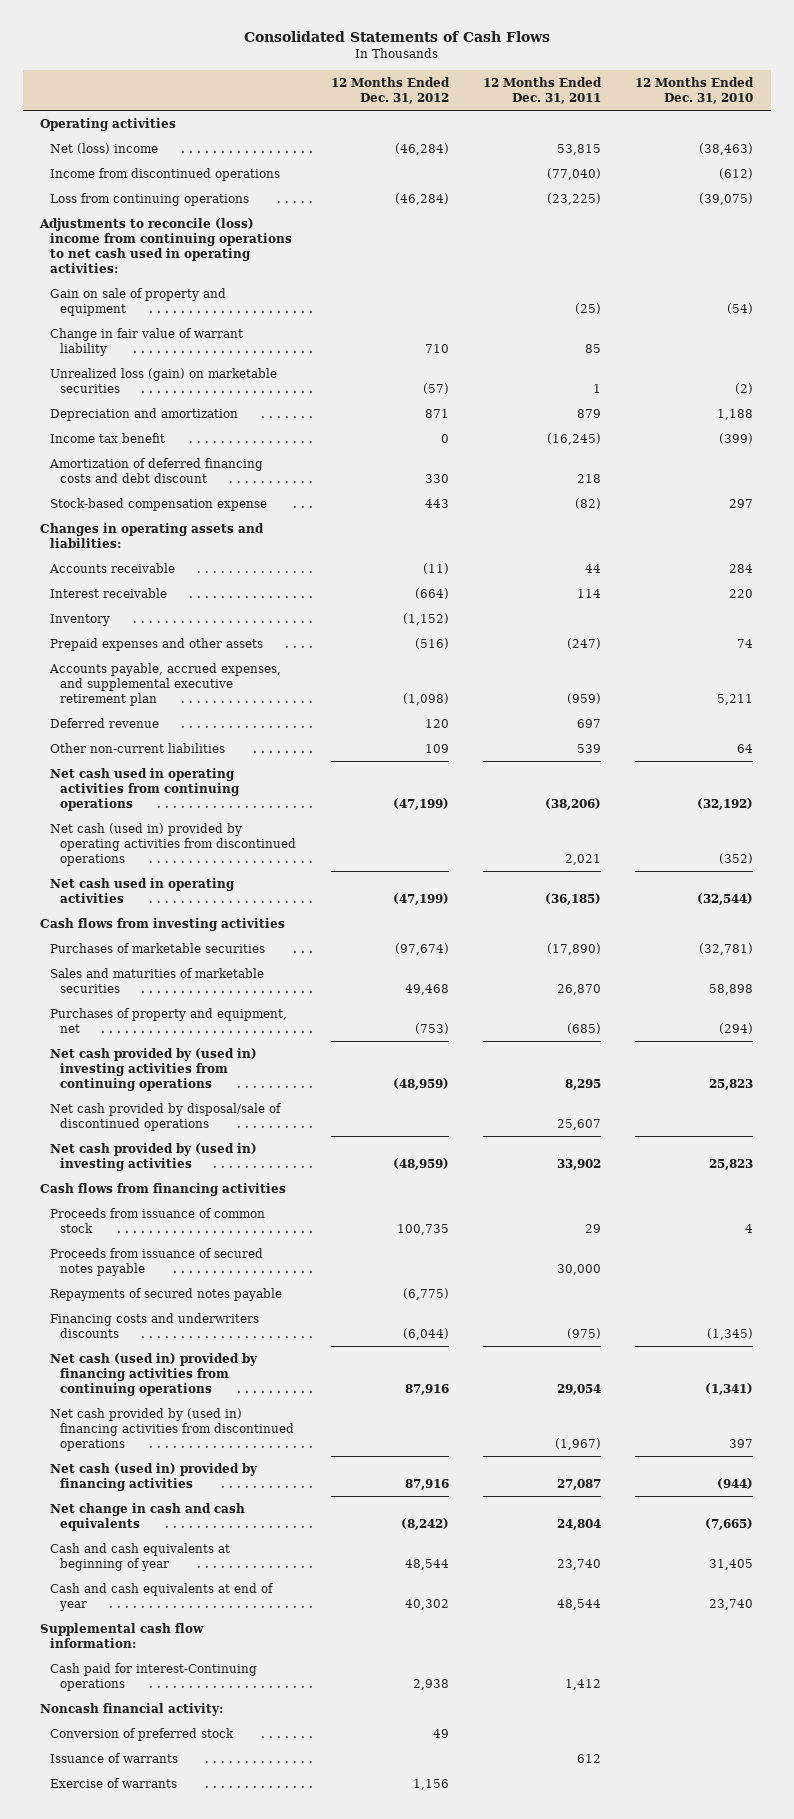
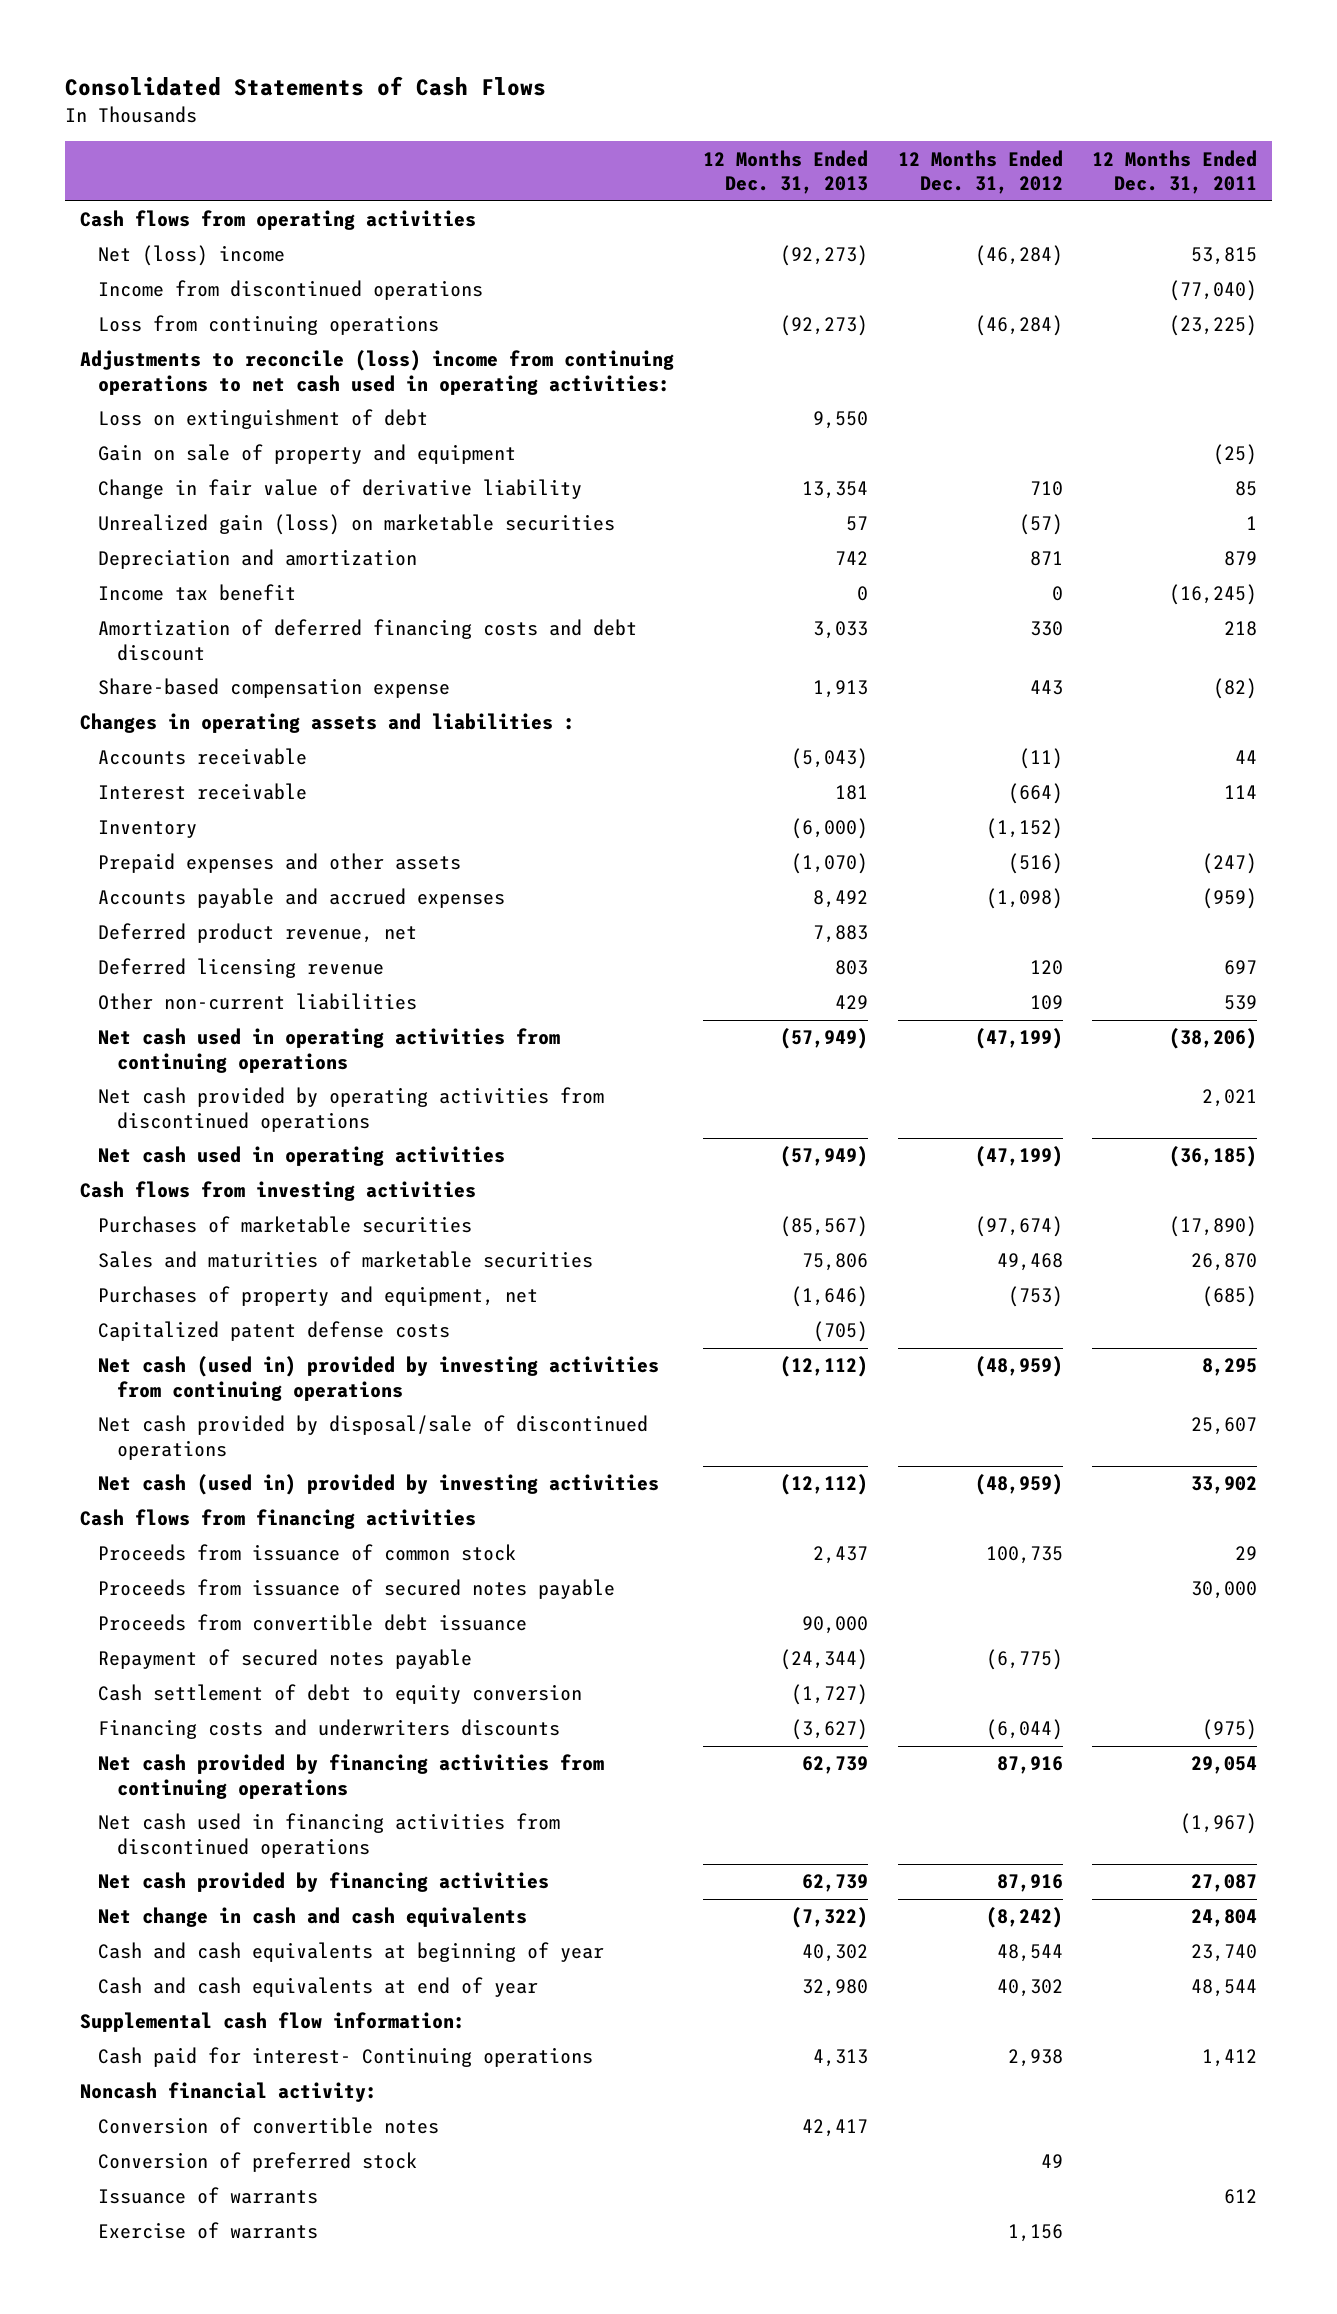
[635,77,755,105] 12 Months Ended Dec. 31, 2010 -> none
none -> [703,149,869,194] 12 Months Ended Dec. 31, 2013
[40,117,177,131] Operating activities -> [79,210,476,231] Cash flows from operating activities
none -> [98,409,429,430] Loss on extinguishment of debt
[50,327,244,356] Change in fair value of warrant liability -> [98,479,583,500] Change in fair value of derivative liability
[50,367,278,393] Unrealized loss (gain) on marketable securities -> [98,514,616,536] Unrealized gain (loss) on marketable securities
[50,497,268,511] Stock-based compensation expense -> [98,678,451,699] Share-based compensation expense
[40,522,265,548] Changes in operating assets and liabilities: -> [79,713,575,734] Changes in operating assets and liabilities :
[49,662,282,707] Accounts payable, accrued expenses, and supplemental executive retirement plan -> [98,888,506,909] Accounts payable and accrued expenses
none -> [98,923,418,944] Deferred product revenue, net
[50,717,160,728] Deferred revenue -> [98,958,385,979] Deferred licensing revenue
[50,822,297,867] Net cash (used in) provided by operating activities from discontinued operations -> [98,1087,605,1132] Net cash provided by operating activities from discontinued operations
none -> [98,1321,451,1342] Capitalized patent defense costs
[50,1047,258,1092] Net cash provided by (used in) investing activities from continuing operations -> [98,1356,660,1401] Net cash (used in) provided by investing activities from continuing operations
[50,1142,258,1171] Net cash provided by (used in) investing activities -> [98,1474,660,1496] Net cash (used in) provided by investing activities
none -> [98,1614,528,1632] Proceeds from convertible debt issuance
[50,1287,283,1301] Repayments of secured notes payable -> [98,1649,473,1670] Repayment of secured notes payable
none -> [98,1684,583,1705] Cash settlement of debt to equity conversion
[50,1352,259,1397] Net cash (used in) provided by financing activities from continuing operations -> [98,1754,605,1799] Net cash provided by financing activities from continuing operations
[50,1407,295,1452] Net cash provided by (used in) financing activities from discontinued operations -> [98,1813,561,1858] Net cash used in financing activities from discontinued operations
[50,1462,259,1491] Net cash (used in) provided by financing activities -> [98,1872,550,1893] Net cash provided by financing activities
[50,1662,258,1691] Cash paid for interest-Continuing operations -> [98,2047,594,2068] Cash paid for interest- Continuing operations
none -> [98,2117,440,2135] Conversion of convertible notes

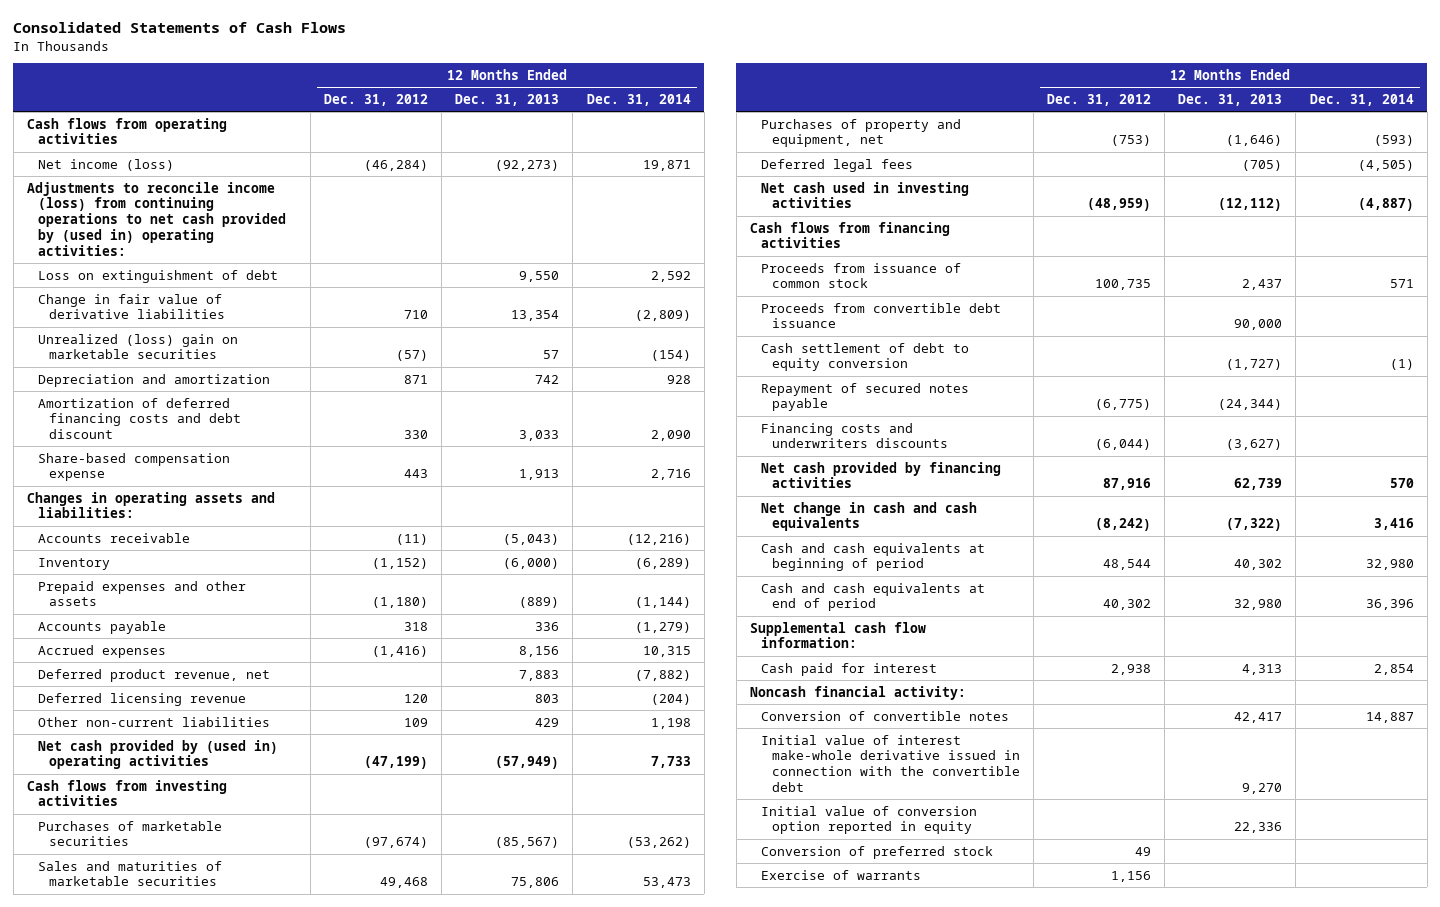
[1092,149,1258,194] 12 Months Ended Dec. 31, 2011 -> none
none -> [586,93,691,106] Dec. 31, 2014
[98,280,484,301] Income from discontinued operations -> none
[98,315,440,336] Loss from continuing operations -> none
[98,245,286,267] Net (loss) income -> [37,158,174,171] Net income (loss)
[79,350,674,395] Adjustments to reconcile (loss) income from continuing operations to net cash used in operating activities: -> [26,181,286,256] Adjustments to reconcile income (loss) from continuing operations to net cash provided by (used in) operating activities:
[98,444,517,465] Gain on sale of property and equipment -> none
[98,479,583,500] Change in fair value of derivative liability -> [37,293,225,320] Change in fair value of derivative liabilities
[98,514,616,536] Unrealized gain (loss) on marketable securities -> [37,333,238,360] Unrealized (loss) gain on marketable securities
[98,584,297,602] Income tax benefit -> none
[79,713,575,734] Changes in operating assets and liabilities : -> [26,491,275,519] Changes in operating assets and liabilities:
[98,783,308,801] Interest receivable -> none
[98,888,506,909] Accounts payable and accrued expenses -> none
[791,853,869,875] (1,070) -> [519,597,560,609] (889)
[1007,853,1063,875] (516) -> [372,597,429,609] (1,180)
none -> [37,620,166,634] Accounts payable
none -> [37,644,166,658] Accrued expenses
[98,1028,561,1073] Net cash used in operating activities from continuing operations -> none
[98,1087,605,1132] Net cash provided by operating activities from discontinued operations -> none
[98,1146,506,1167] Net cash used in operating activities -> [37,739,278,770] Net cash provided by (used in) operating activities
[98,1356,660,1401] Net cash (used in) provided by investing activities from continuing operations -> none
[98,1415,649,1460] Net cash provided by disposal/sale of discontinued operations -> none
[98,1321,451,1342] Capitalized patent defense costs -> [760,158,913,172] Deferred legal fees
[98,1474,660,1496] Net cash (used in) provided by investing activities -> [760,181,969,209] Net cash used in investing activities
[98,1579,616,1600] Proceeds from issuance of secured notes payable -> none
[98,1649,473,1670] Repayment of secured notes payable -> [760,382,969,412] Repayment of secured notes payable
[98,1754,605,1799] Net cash provided by financing activities from continuing operations -> none
[98,1813,561,1858] Net cash used in financing activities from discontinued operations -> none
[98,1942,605,1963] Cash and cash equivalents at beginning of year -> [760,542,985,572] Cash and cash equivalents at beginning of period
[98,1977,539,1998] Cash and cash equivalents at end of year -> [760,582,985,612] Cash and cash equivalents at end of period
[98,2047,594,2068] Cash paid for interest- Continuing operations -> [760,662,937,676] Cash paid for interest
none -> [760,734,1020,792] Initial value of interest make-whole derivative issued in connection with the convertible debt
none -> [760,805,977,835] Initial value of conversion option reported in equity
[98,2187,319,2205] Issuance of warrants -> none

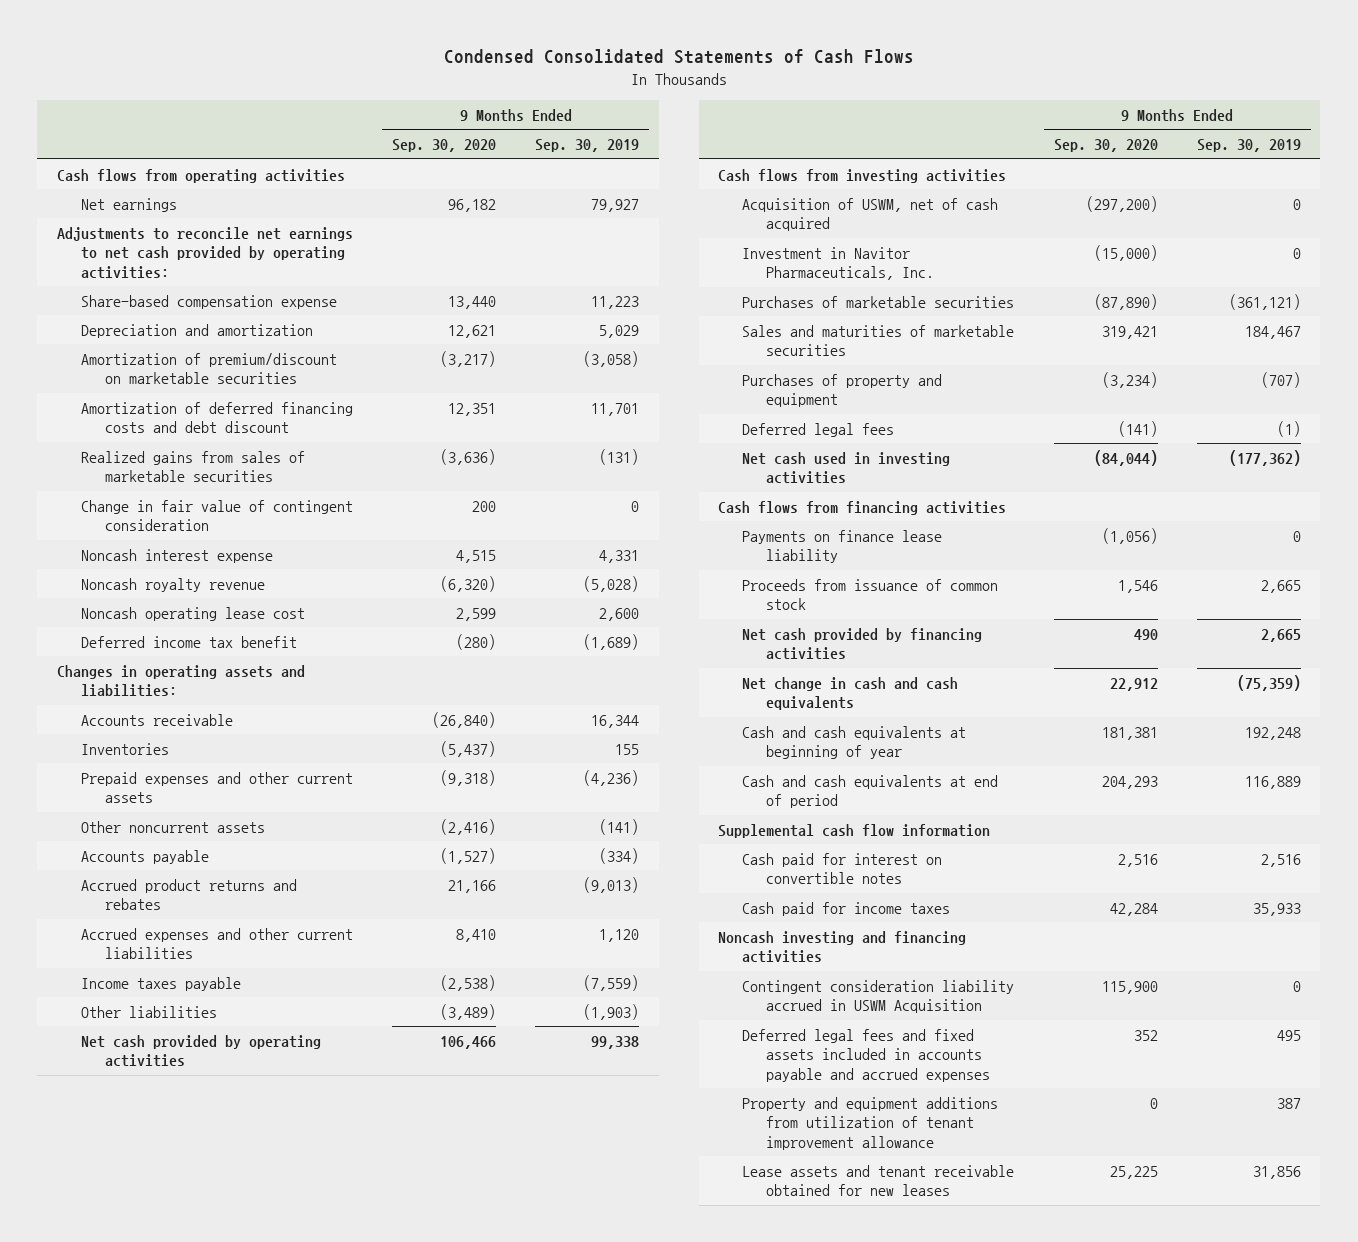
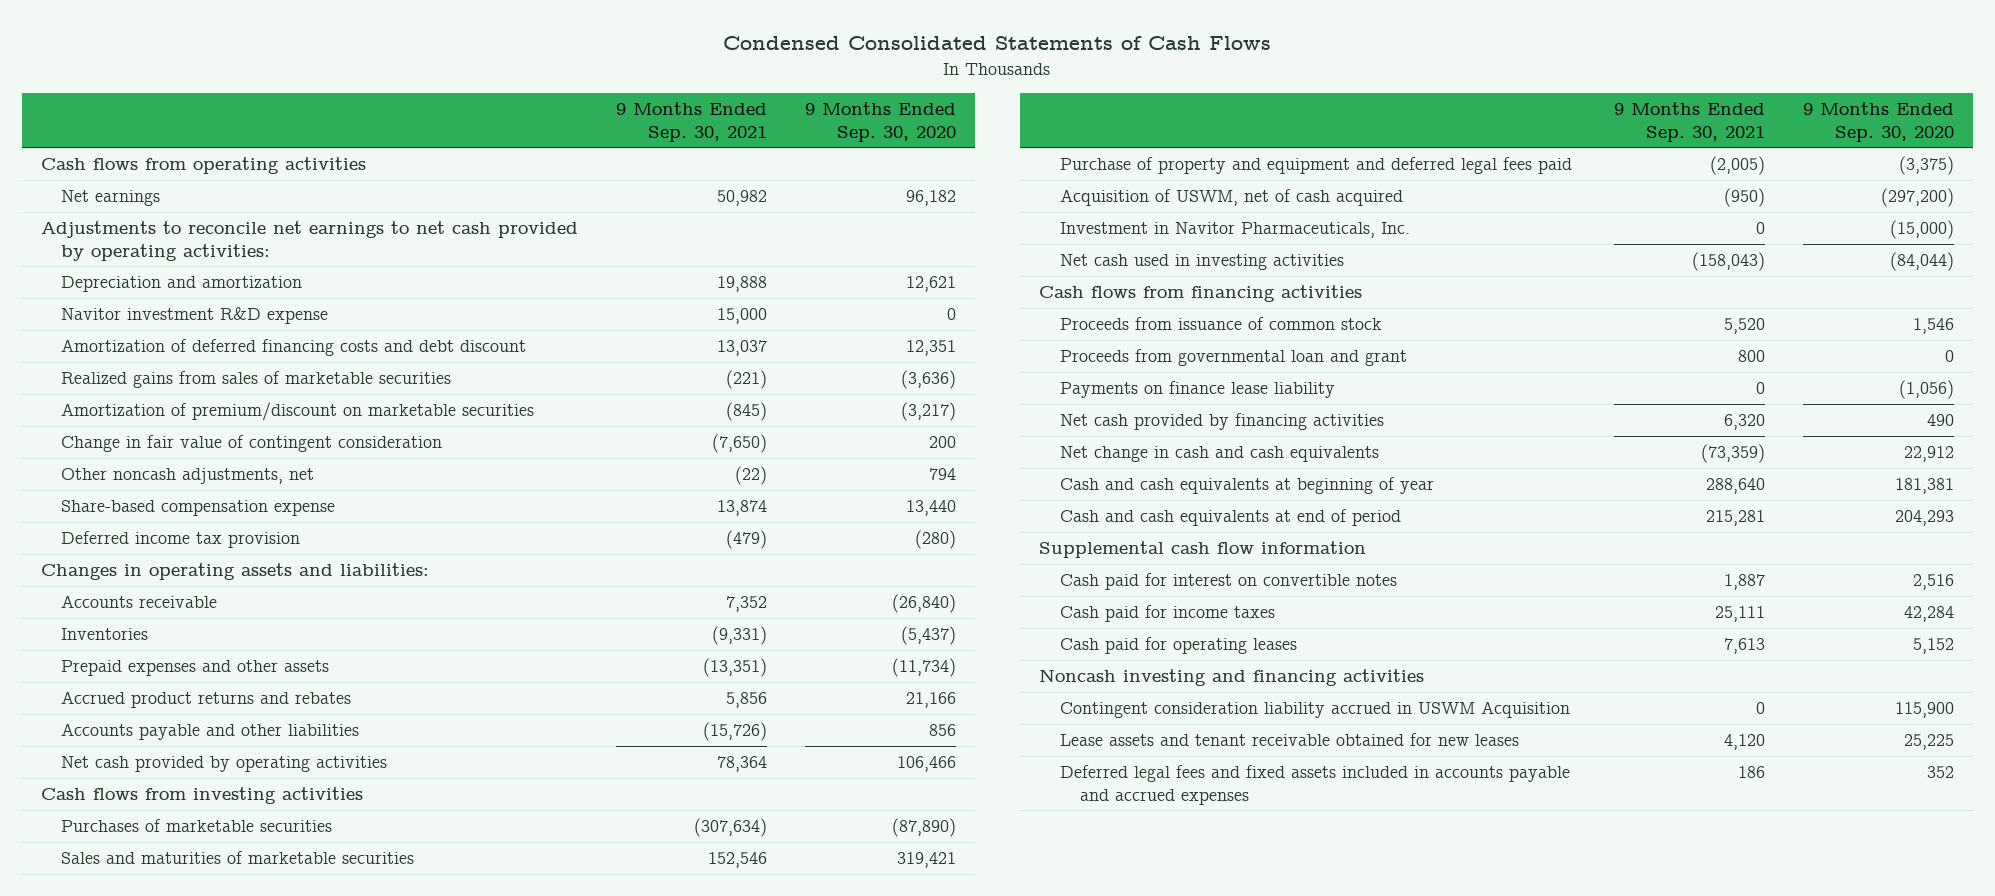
[535,139,640,153] Sep. 30, 2019 -> none
none -> [615,102,767,142] 9 Months Ended Sep. 30, 2021
none -> [61,307,329,325] Navitor investment R&D expense
[80,352,337,385] Amortization of premium/discount on marketable securities -> [61,402,535,422] Amortization of premium/discount on marketable securities
[80,548,273,563] Noncash interest expense -> none
[80,577,265,592] Noncash royalty revenue -> none
[80,606,305,621] Noncash operating lease cost -> none
none -> [61,468,315,485] Other noncash adjustments, net
[80,294,337,309] Share-based compensation expense -> [61,500,336,517] Share-based compensation expense
[80,635,297,648] Deferred income tax benefit -> [61,531,301,549] Deferred income tax provision
[80,820,265,833] Other noncurrent assets -> none
[80,849,209,864] Accounts payable -> none
[80,771,353,804] Prepaid expenses and other current assets -> [61,660,330,677] Prepaid expenses and other assets
[440,769,497,786] (9,318) -> [891,658,956,678] (11,734)
[80,927,353,960] Accrued expenses and other current liabilities -> none
[80,976,241,991] Income taxes payable -> none
[80,1005,217,1018] Other liabilities -> none
none -> [61,723,360,741] Accounts payable and other liabilities
[742,373,943,408] Purchases of property and equipment -> none
[742,422,895,437] Deferred legal fees -> none
none -> [1059,157,1572,175] Purchase of property and equipment and deferred legal fees paid
[742,197,999,232] Acquisition of USWM, net of cash acquired -> [1059,189,1403,207] Acquisition of USWM, net of cash acquired
[742,246,935,281] Investment in Navitor Pharmaceuticals, Inc. -> [1059,222,1410,239] Investment in Navitor Pharmaceuticals, Inc.
none -> [1059,349,1407,367] Proceeds from governmental loan and grant
[742,529,943,564] Payments on finance lease liability -> [1059,381,1335,399] Payments on finance lease liability
none -> [1059,637,1297,655] Cash paid for operating leases
[742,1096,999,1150] Property and equipment additions from utilization of tenant improvement allowance -> none
[742,1028,991,1082] Deferred legal fees and fixed assets included in accounts payable and accrued expenses -> [1059,765,1570,805] Deferred legal fees and fixed assets included in accounts payable and accrued expenses

